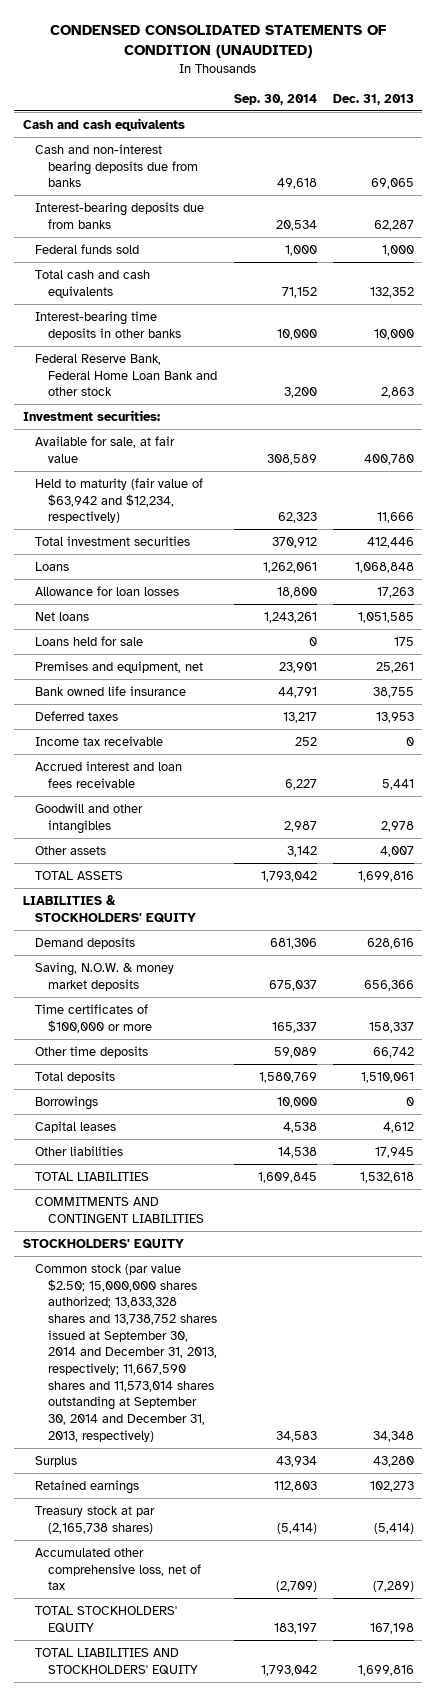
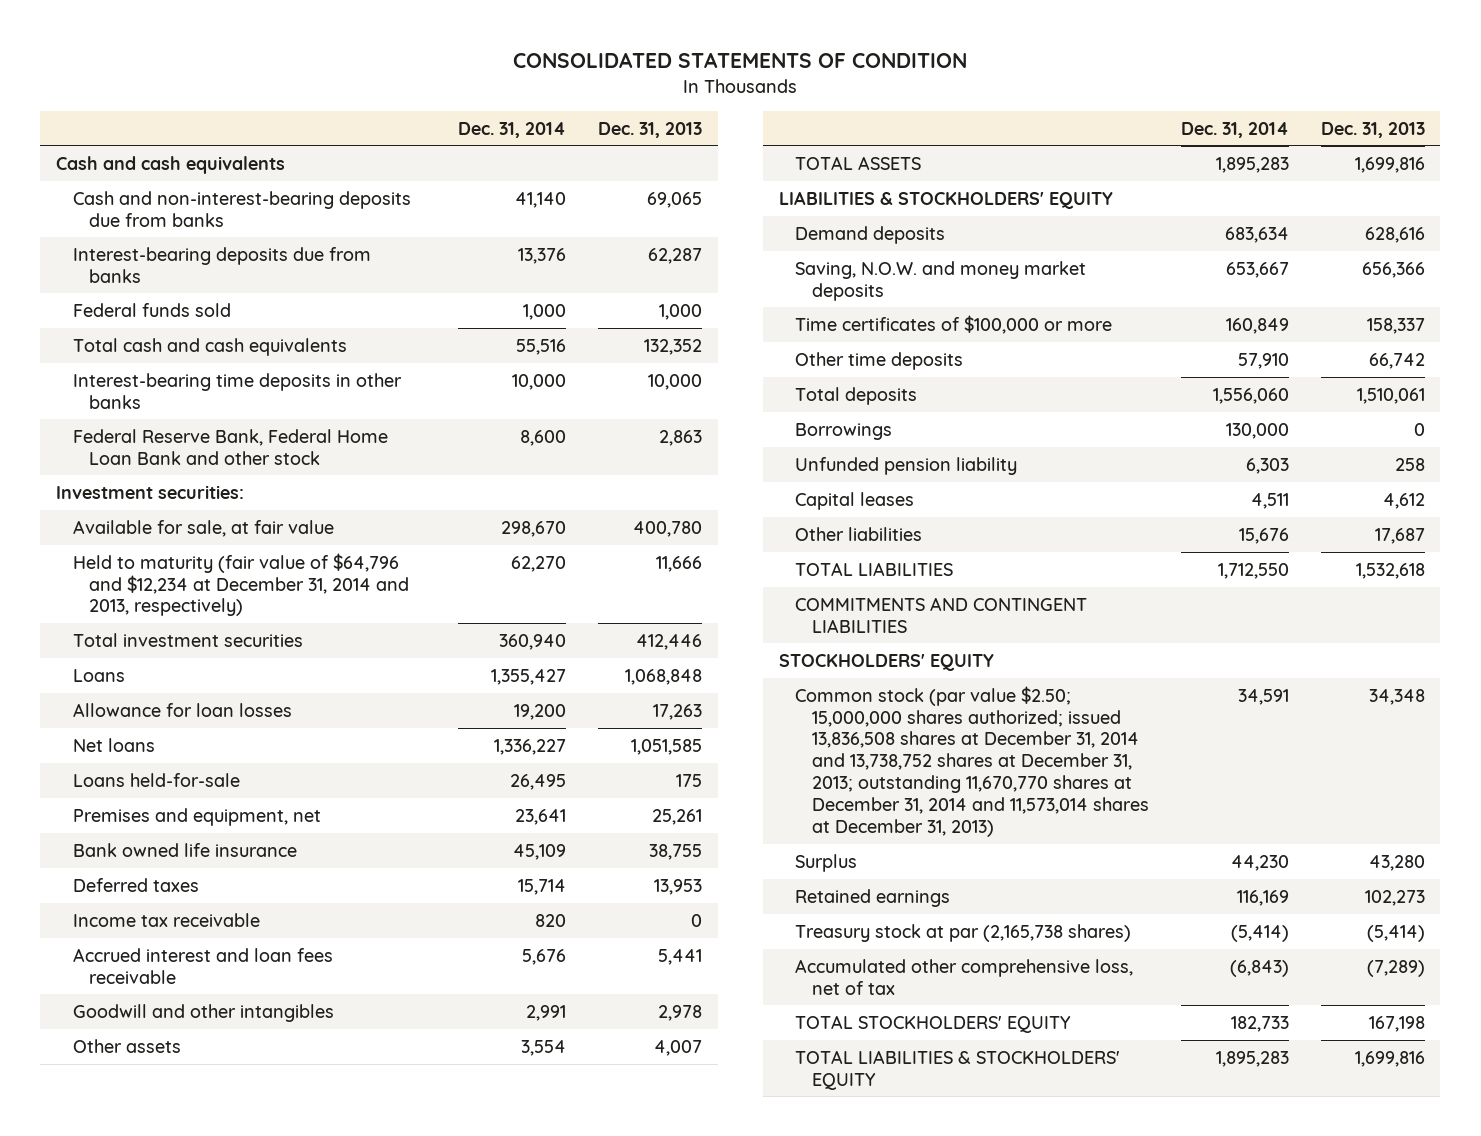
[50,24,387,59] CONDENSED CONSOLIDATED STATEMENTS OF CONDITION (UNAUDITED) -> [513,52,968,69] CONSOLIDATED STATEMENTS OF CONDITION
[233,93,317,105] Sep. 30, 2014 -> none
none -> [458,121,567,138] Dec. 31, 2014
[35,143,199,188] Cash and non-interest bearing deposits due from banks -> [72,190,411,227] Cash and non-interest-bearing deposits due from banks
[35,477,204,524] Held to maturity (fair value of $63,942 and $12,234, respectively) -> [72,552,410,617] Held to maturity (fair value of $64,796 and $12,234 at December 31, 2014 and 2013, respectively)
[35,635,144,646] Loans held for sale -> [72,772,240,787] Loans held-for-sale
[35,961,175,991] Saving, N.O.W. & money market deposits -> [795,260,1087,301] Saving, N.O.W. and money market deposits
none -> [795,456,1018,475] Unfunded pension liability
[374,1146,414,1158] 17,945 -> [1374,527,1425,544] 17,687
[35,1263,218,1442] Common stock (par value $2.50; 15,000,000 shares authorized; 13,833,328 shares and 13,738,752 shares issued at September 30, 2014 and December 31, 2013, respectively; 11,667,590 shares and 11,573,014 shares outstanding at September 30, 2014 and December 31, 2013, respectively) -> [795,685,1150,837] Common stock (par value $2.50; 15,000,000 shares authorized; issued 13,836,508 shares at December 31, 2014 and 13,738,752 shares at December 31, 2013; outstanding 11,670,770 shares at December 31, 2014 and 11,573,014 shares at December 31, 2013)
[35,1647,199,1675] TOTAL LIABILITIES AND STOCKHOLDERS' EQUITY -> [795,1049,1121,1090] TOTAL LIABILITIES & STOCKHOLDERS' EQUITY

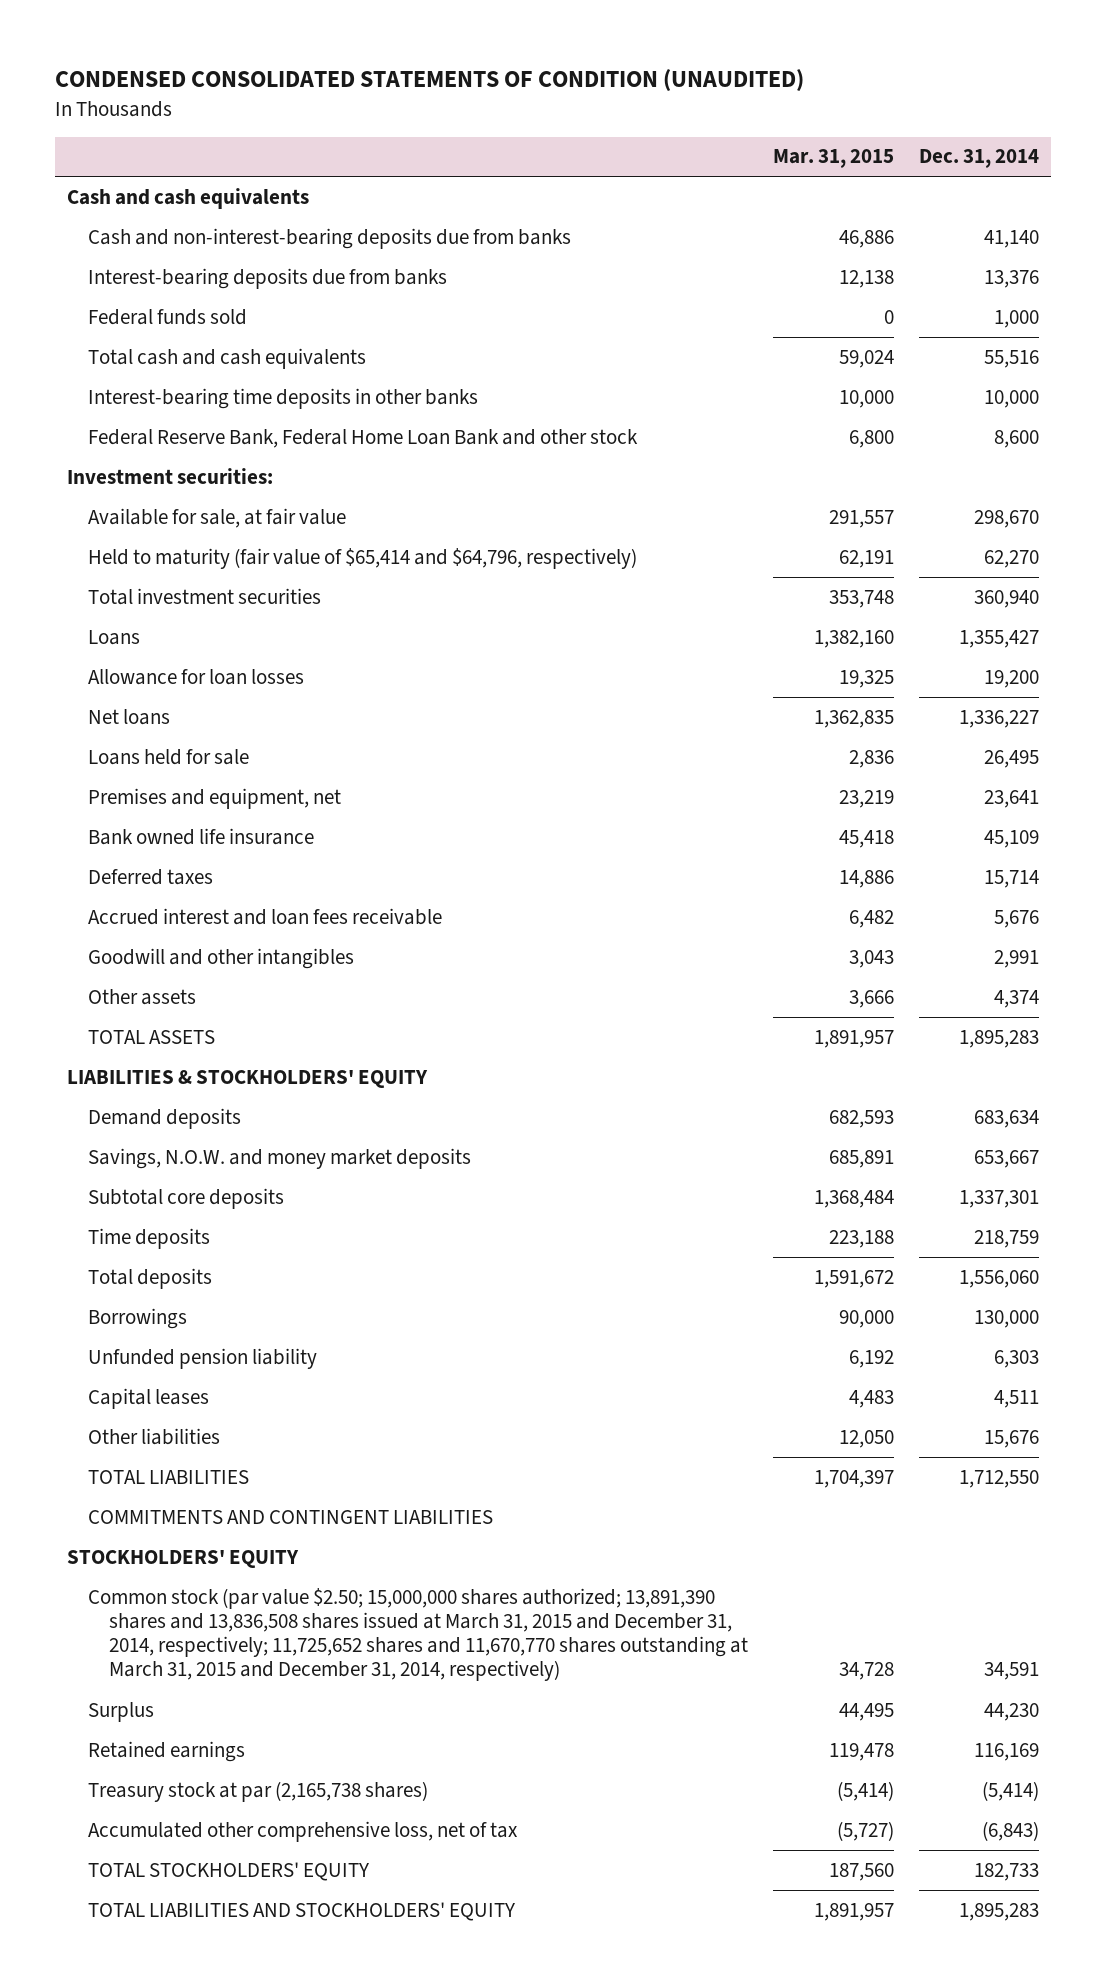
[513,52,968,69] CONSOLIDATED STATEMENTS OF CONDITION -> [54,69,804,92] CONDENSED CONSOLIDATED STATEMENTS OF CONDITION (UNAUDITED)
[597,121,702,138] Dec. 31, 2013 -> none
none -> [772,149,894,169] Mar. 31, 2015
[72,552,410,617] Held to maturity (fair value of $64,796 and $12,234 at December 31, 2014 and 2013, respectively) -> [88,547,638,569] Held to maturity (fair value of $65,414 and $64,796, respectively)
[72,772,240,787] Loans held-for-sale -> [88,748,250,765] Loans held for sale
[72,912,260,927] Income tax receivable -> none
[521,1039,567,1056] 3,554 -> [993,989,1039,1008] 4,374
[795,314,1113,334] Time certificates of $100,000 or more -> none
[795,260,1087,301] Saving, N.O.W. and money market deposits -> [88,1147,472,1169] Savings, N.O.W. and money market deposits
none -> [88,1187,285,1209] Subtotal core deposits
[795,351,964,370] Other time deposits -> [88,1227,211,1249] Time deposits
[1237,352,1289,369] 57,910 -> [973,1229,1039,1248] 218,759
[795,685,1150,837] Common stock (par value $2.50; 15,000,000 shares authorized; issued 13,836,508 shares at December 31, 2014 and 13,738,752 shares at December 31, 2013; outstanding 11,670,770 shares at December 31, 2014 and 11,573,014 shares at December 31, 2013) -> [88,1587,749,1682] Common stock (par value $2.50; 15,000,000 shares authorized; 13,891,390 shares and 13,836,508 shares issued at March 31, 2015 and December 31, 2014, respectively; 11,725,652 shares and 11,670,770 shares outstanding at March 31, 2015 and December 31, 2014, respectively)
[795,1049,1121,1090] TOTAL LIABILITIES & STOCKHOLDERS' EQUITY -> [88,1901,516,1921] TOTAL LIABILITIES AND STOCKHOLDERS' EQUITY

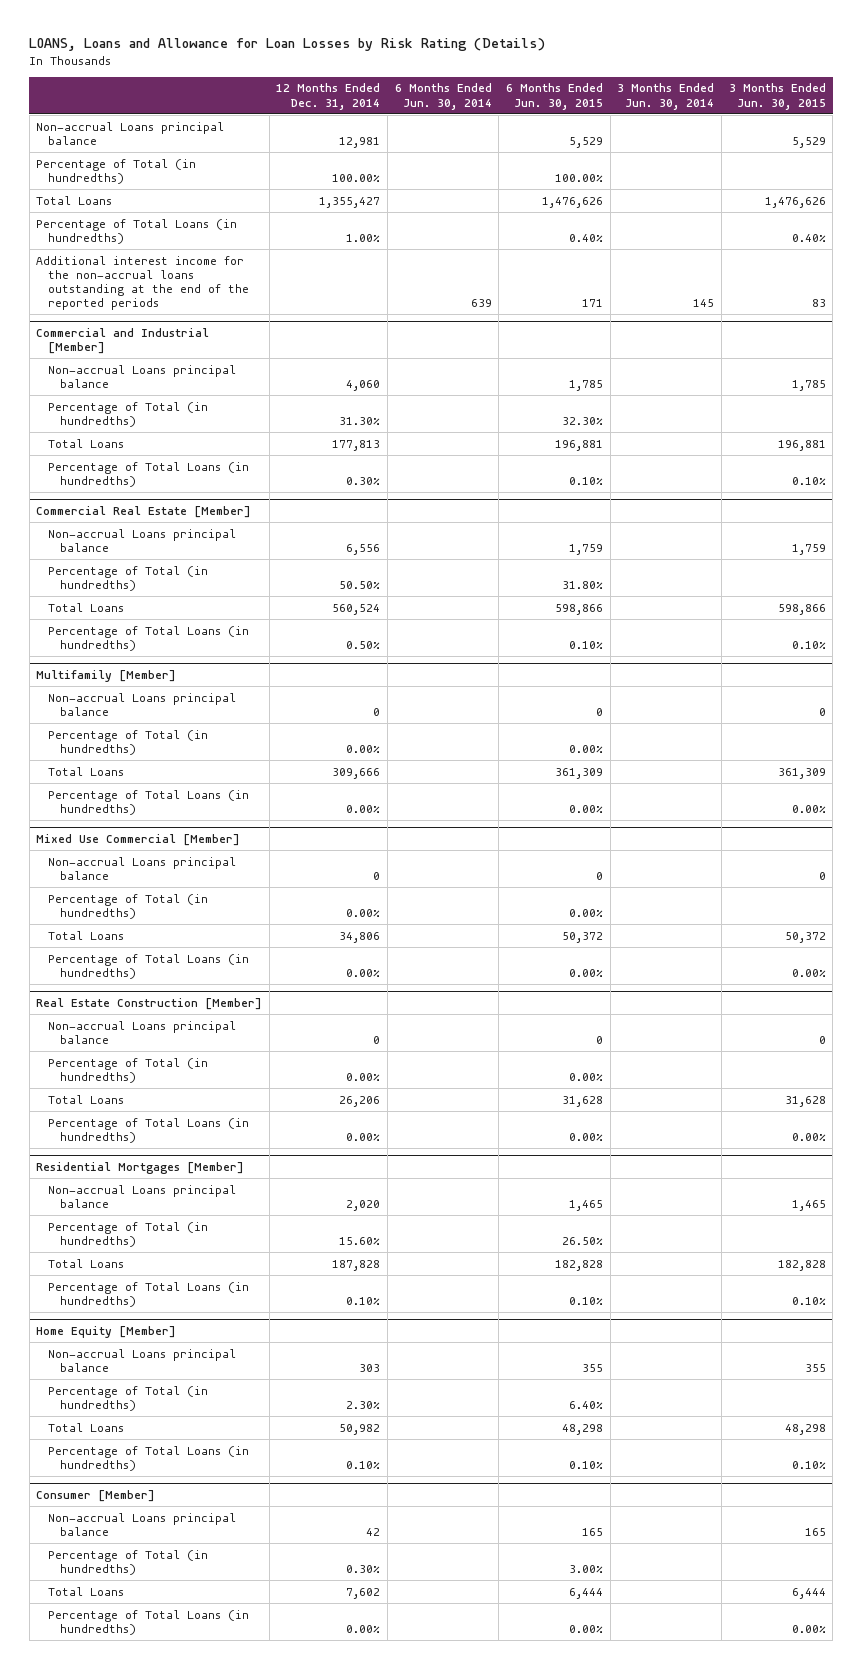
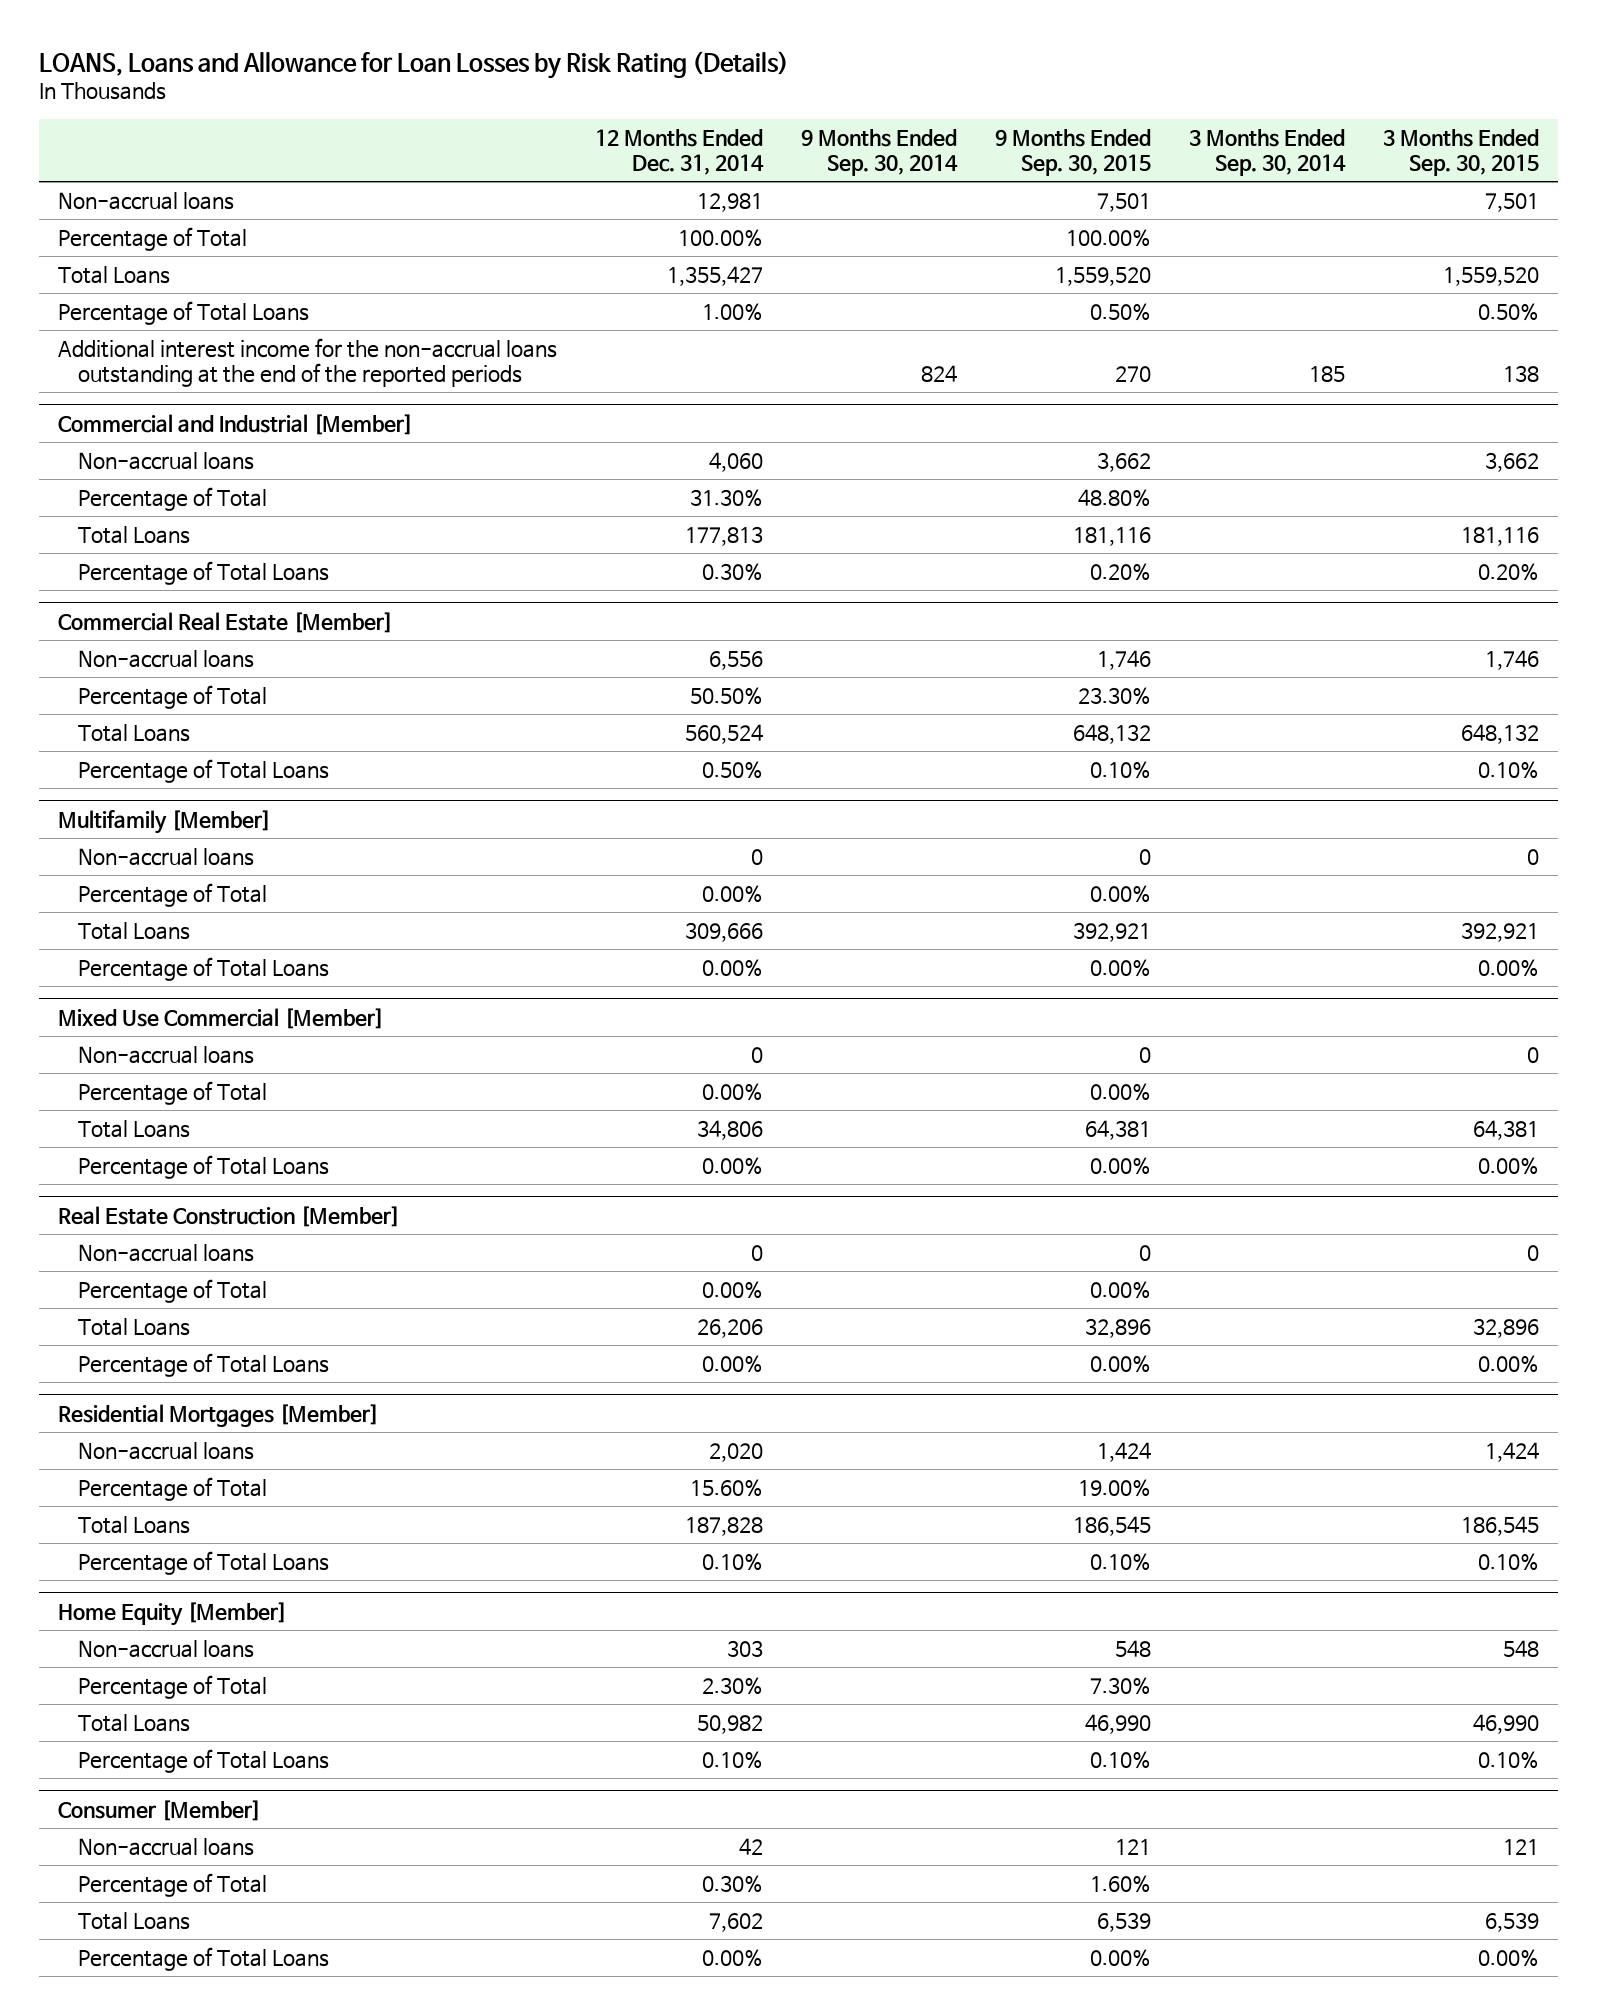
[394,83,492,110] 6 Months Ended Jun. 30, 2014 -> none
[506,83,604,110] 6 Months Ended Jun. 30, 2015 -> none
[617,83,715,110] 3 Months Ended Jun. 30, 2014 -> none
[728,83,826,110] 3 Months Ended Jun. 30, 2015 -> none
none -> [800,128,958,177] 9 Months Ended Sep. 30, 2014
none -> [994,128,1151,177] 9 Months Ended Sep. 30, 2015
none -> [1188,128,1346,177] 3 Months Ended Sep. 30, 2014
none -> [1382,128,1539,177] 3 Months Ended Sep. 30, 2015
[36,121,225,145] Non-accrual Loans principal balance -> [57,191,234,210] Non-accrual loans
[36,158,197,184] Percentage of Total (in hundredths) -> [57,226,247,251] Percentage of Total
[36,218,238,244] Percentage of Total Loans (in hundredths) -> [57,300,309,325] Percentage of Total Loans
[48,364,237,388] Non-accrual Loans principal balance -> [78,451,255,470] Non-accrual loans
[48,401,209,427] Percentage of Total (in hundredths) -> [78,486,268,511] Percentage of Total
[48,461,250,487] Percentage of Total Loans (in hundredths) -> [78,560,330,585] Percentage of Total Loans
[48,528,237,552] Non-accrual Loans principal balance -> [78,649,255,668] Non-accrual loans
[48,565,209,591] Percentage of Total (in hundredths) -> [78,684,268,709] Percentage of Total
[48,625,250,651] Percentage of Total Loans (in hundredths) -> [78,758,330,783] Percentage of Total Loans
[48,692,237,716] Non-accrual Loans principal balance -> [78,847,255,866] Non-accrual loans
[48,729,209,755] Percentage of Total (in hundredths) -> [78,882,268,907] Percentage of Total
[48,789,250,815] Percentage of Total Loans (in hundredths) -> [78,956,330,981] Percentage of Total Loans
[48,856,237,880] Non-accrual Loans principal balance -> [78,1045,255,1064] Non-accrual loans
[48,893,209,919] Percentage of Total (in hundredths) -> [78,1080,268,1105] Percentage of Total
[48,953,250,979] Percentage of Total Loans (in hundredths) -> [78,1154,330,1179] Percentage of Total Loans
[48,1020,237,1044] Non-accrual Loans principal balance -> [78,1243,255,1262] Non-accrual loans
[48,1057,209,1083] Percentage of Total (in hundredths) -> [78,1278,268,1303] Percentage of Total
[48,1117,250,1143] Percentage of Total Loans (in hundredths) -> [78,1352,330,1377] Percentage of Total Loans
[48,1184,237,1208] Non-accrual Loans principal balance -> [78,1441,255,1460] Non-accrual loans
[48,1221,209,1247] Percentage of Total (in hundredths) -> [78,1476,268,1501] Percentage of Total
[48,1281,250,1307] Percentage of Total Loans (in hundredths) -> [78,1550,330,1575] Percentage of Total Loans
[48,1348,237,1372] Non-accrual Loans principal balance -> [78,1639,255,1658] Non-accrual loans
[48,1385,209,1411] Percentage of Total (in hundredths) -> [78,1674,268,1699] Percentage of Total
[48,1445,250,1471] Percentage of Total Loans (in hundredths) -> [78,1748,330,1773] Percentage of Total Loans
[48,1512,237,1536] Non-accrual Loans principal balance -> [78,1837,255,1856] Non-accrual loans
[48,1549,209,1575] Percentage of Total (in hundredths) -> [78,1872,268,1897] Percentage of Total
[48,1609,250,1635] Percentage of Total Loans (in hundredths) -> [78,1946,330,1971] Percentage of Total Loans

